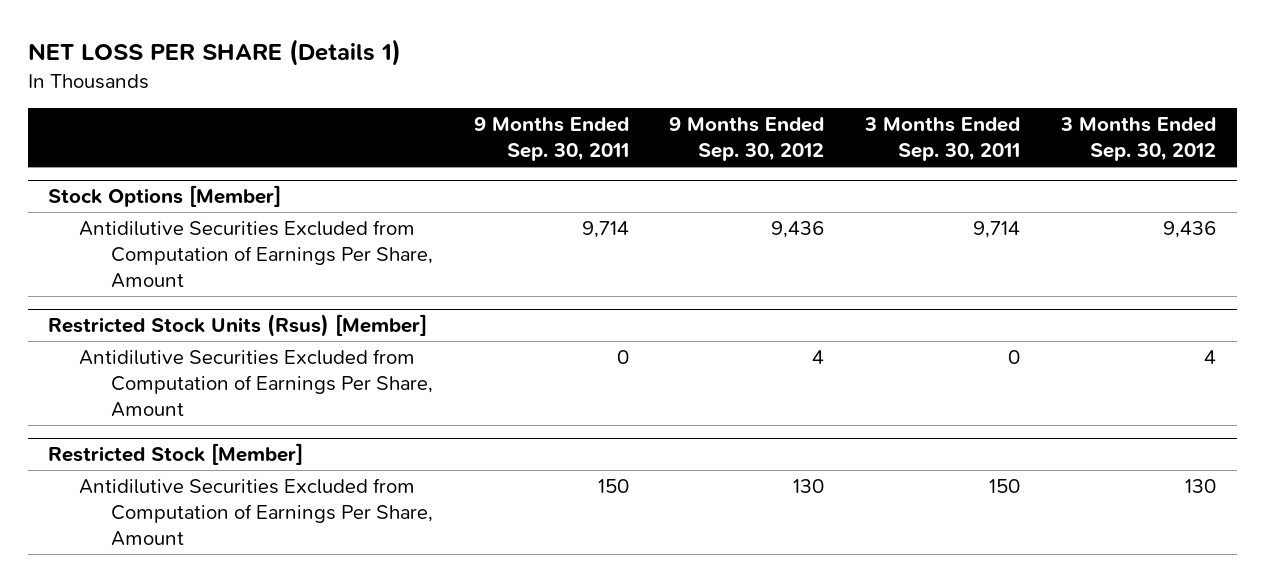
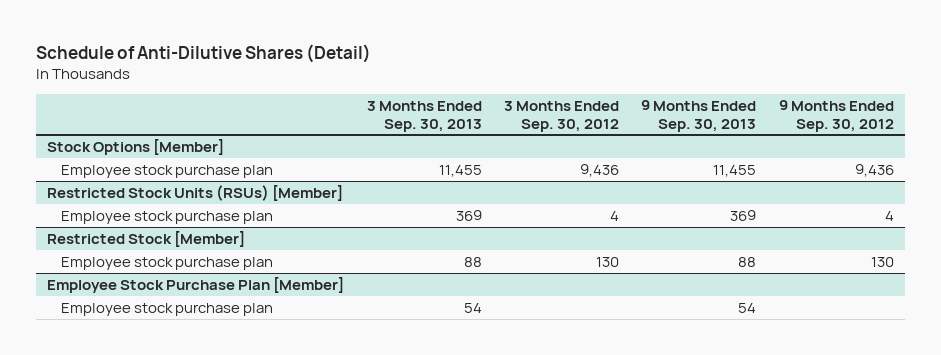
[27,38,401,66] NET LOSS PER SHARE (Details 1) -> [35,43,371,63] Schedule of Anti-Dilutive Shares (Detail)
[473,117,629,162] 9 Months Ended Sep. 30, 2011 -> none
[864,117,1021,162] 3 Months Ended Sep. 30, 2011 -> none
none -> [366,100,482,132] 3 Months Ended Sep. 30, 2013
none -> [641,99,757,132] 9 Months Ended Sep. 30, 2013
[79,219,433,289] Antidilutive Securities Excluded from Computation of Earnings Per Share, Amount -> [61,164,274,178] Employee stock purchase plan
[48,313,428,337] Restricted Stock Units (Rsus) [Member] -> [47,184,344,201] Restricted Stock Units (RSUs) [Member]
[79,348,433,418] Antidilutive Securities Excluded from Computation of Earnings Per Share, Amount -> [61,210,274,224] Employee stock purchase plan
[79,477,433,547] Antidilutive Securities Excluded from Computation of Earnings Per Share, Amount -> [61,256,274,270] Employee stock purchase plan
none -> [47,276,345,293] Employee Stock Purchase Plan [Member]
none -> [61,302,274,316] Employee stock purchase plan

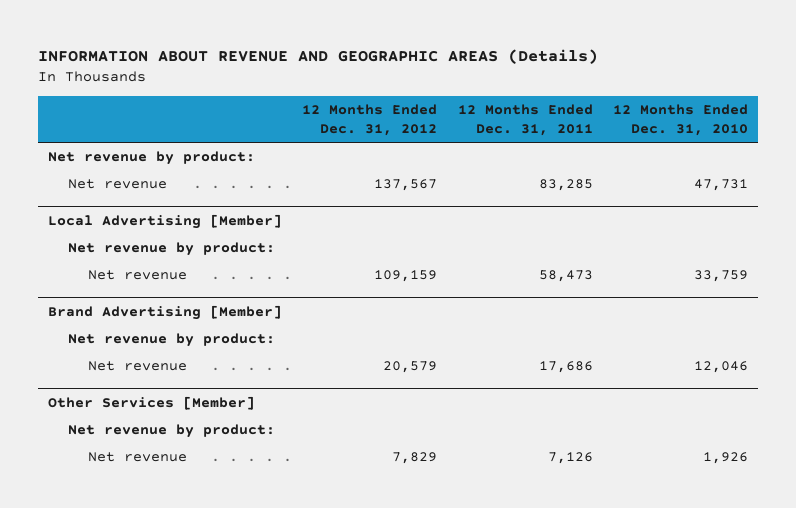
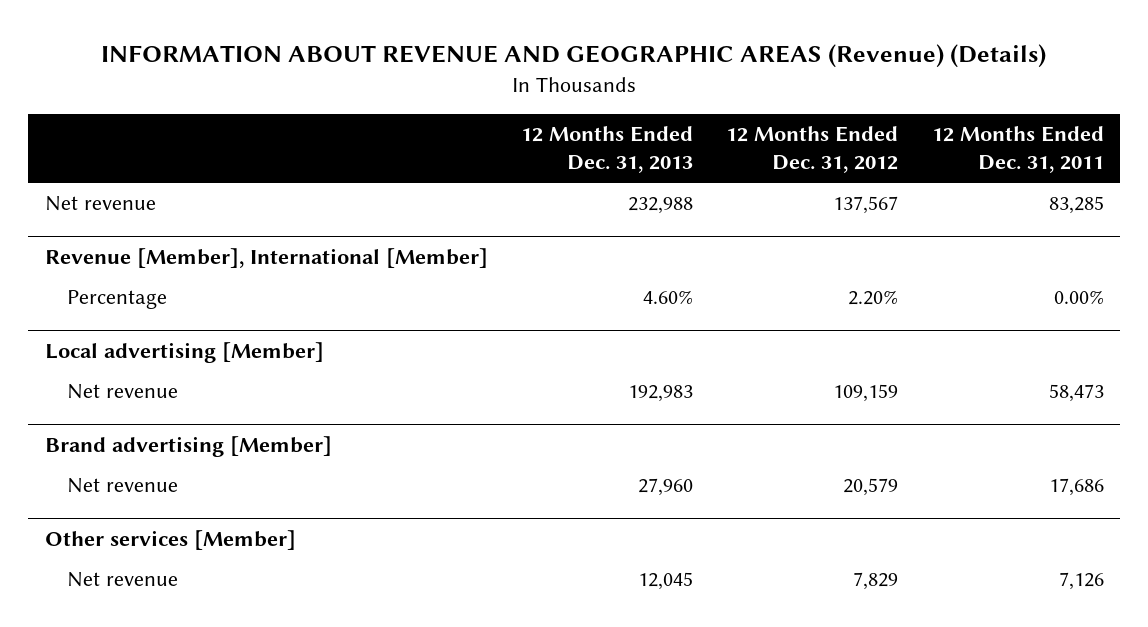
[37,48,598,64] INFORMATION ABOUT REVENUE AND GEOGRAPHIC AREAS (Details) -> [101,44,1047,69] INFORMATION ABOUT REVENUE AND GEOGRAPHIC AREAS (Revenue) (Details)
[612,103,748,137] 12 Months Ended Dec. 31, 2010 -> none
none -> [521,126,694,173] 12 Months Ended Dec. 31, 2013
[48,151,256,166] Net revenue by product: -> none
[68,242,276,257] Net revenue by product: -> none
none -> [44,248,488,269] Revenue [Member], International [Member]
none -> [66,290,167,310] Percentage
[48,213,283,229] Local Advertising [Member] -> [44,342,324,364] Local advertising [Member]
[68,333,276,348] Net revenue by product: -> none
[48,304,283,320] Brand Advertising [Member] -> [44,436,332,458] Brand advertising [Member]
[68,424,276,439] Net revenue by product: -> none
[48,395,256,410] Other Services [Member] -> [44,530,296,551] Other services [Member]

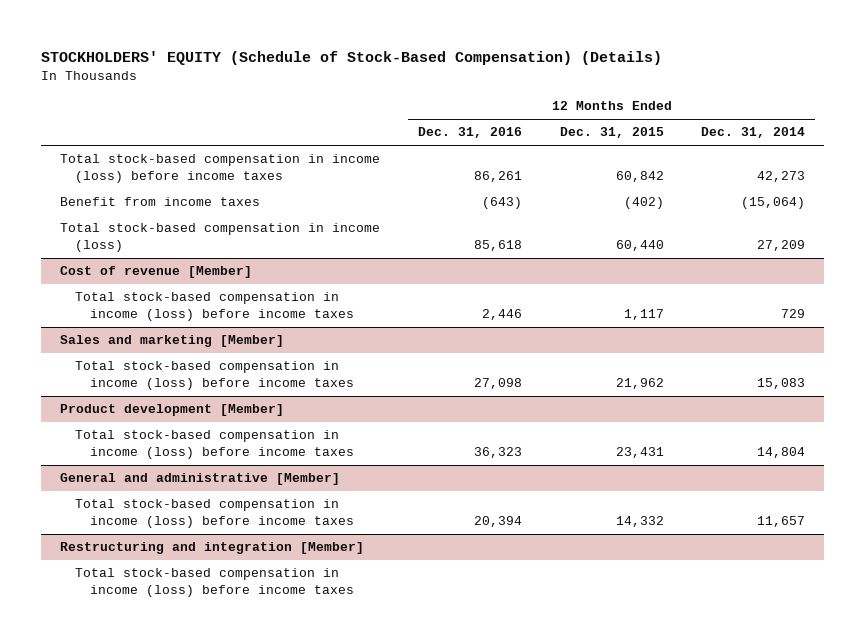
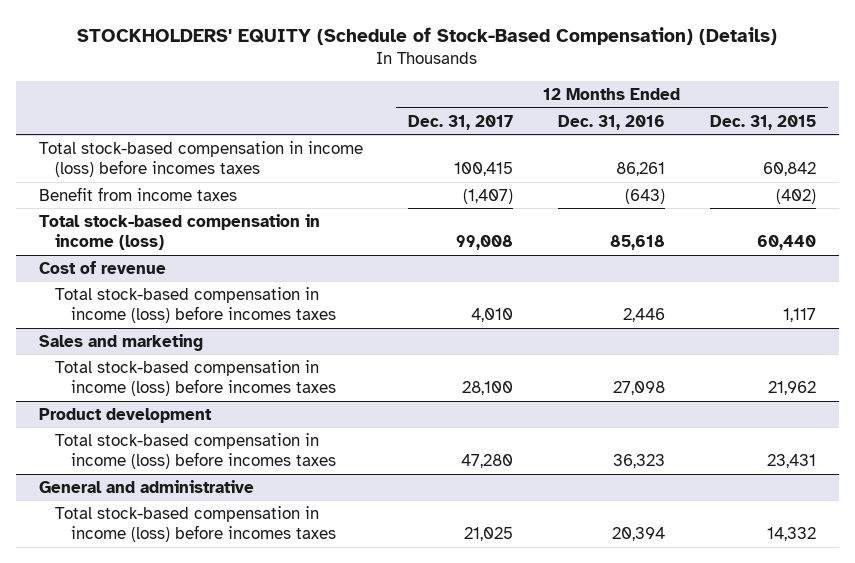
[701,127,806,139] Dec. 31, 2014 -> none
none -> [407,114,513,130] Dec. 31, 2017
[60,154,381,184] Total stock-based compensation in income (loss) before income taxes -> [38,140,363,178] Total stock-based compensation in income (loss) before incomes taxes
[60,542,365,555] Restructuring and integration [Member] -> none
[75,568,355,598] Total stock-based compensation in income (loss) before income taxes -> none
[60,266,253,279] Cost of revenue [Member] -> [38,260,166,274] Cost of revenue
[75,292,355,322] Total stock-based compensation in income (loss) before income taxes -> [54,286,337,324] Total stock-based compensation in income (loss) before incomes taxes
[60,335,285,348] Sales and marketing [Member] -> [38,333,203,351] Sales and marketing
[75,361,355,391] Total stock-based compensation in income (loss) before income taxes -> [54,359,337,397] Total stock-based compensation in income (loss) before incomes taxes
[60,404,285,417] Product development [Member] -> [38,407,212,423] Product development
[75,430,355,460] Total stock-based compensation in income (loss) before income taxes -> [54,432,337,470] Total stock-based compensation in income (loss) before incomes taxes
[60,473,341,486] General and administrative [Member] -> [38,479,254,493] General and administrative
[75,499,355,529] Total stock-based compensation in income (loss) before income taxes -> [54,505,337,543] Total stock-based compensation in income (loss) before incomes taxes

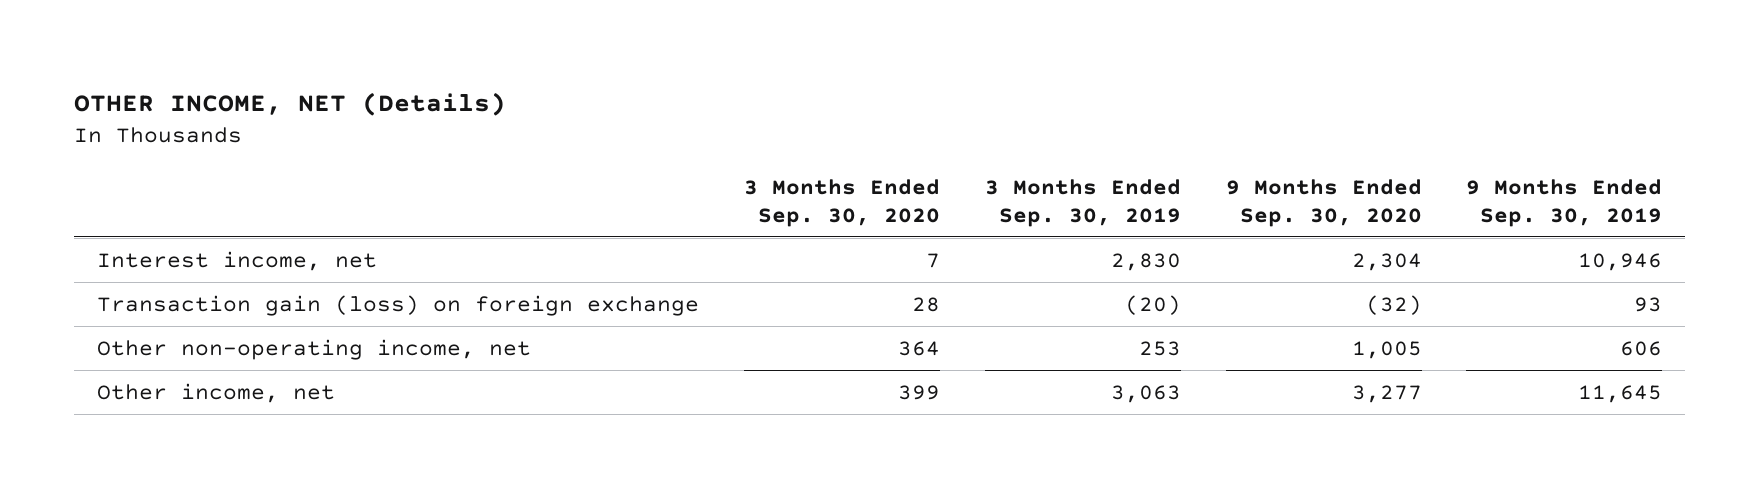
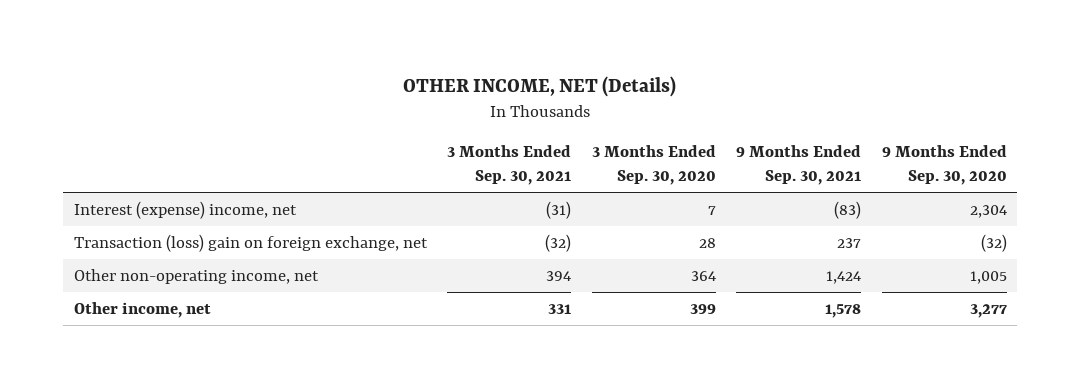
[984,178,1181,228] 3 Months Ended Sep. 30, 2019 -> none
[1466,178,1663,228] 9 Months Ended Sep. 30, 2019 -> none
none -> [447,145,572,186] 3 Months Ended Sep. 30, 2021
none -> [736,145,862,186] 9 Months Ended Sep. 30, 2021
[96,250,377,271] Interest income, net -> [73,200,297,219] Interest (expense) income, net
[96,294,699,316] Transaction gain (loss) on foreign exchange -> [73,233,428,252] Transaction (loss) gain on foreign exchange, net

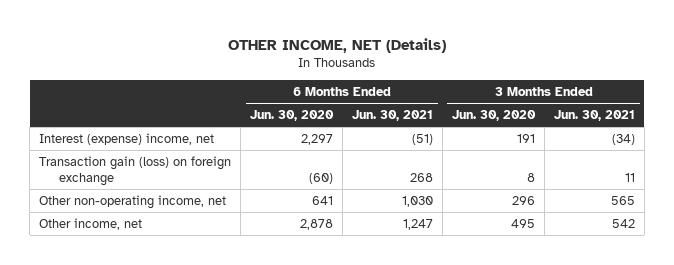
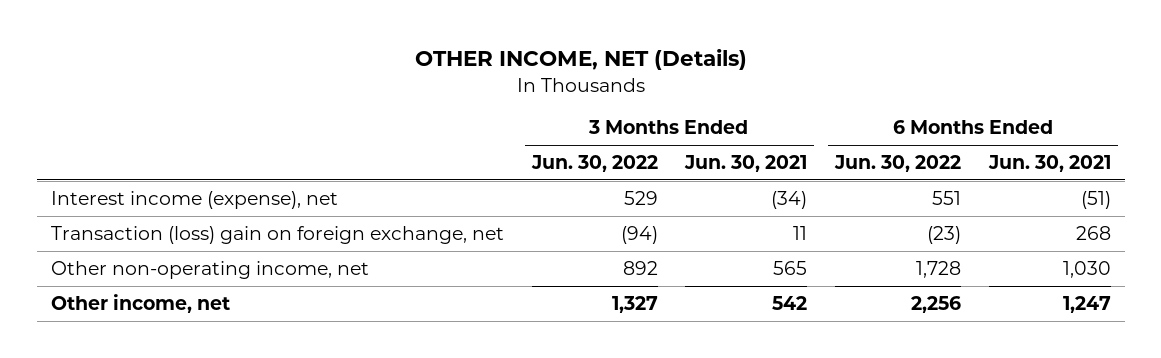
[250,110,335,122] Jun. 30, 2020 -> none
[452,110,537,122] Jun. 30, 2020 -> none
none -> [530,155,658,173] Jun. 30, 2022
none -> [833,155,961,173] Jun. 30, 2022
[39,132,215,145] Interest (expense) income, net -> [50,190,338,209] Interest income (expense), net
[39,155,232,187] Transaction gain (loss) on foreign exchange -> [50,225,504,244] Transaction (loss) gain on foreign exchange, net

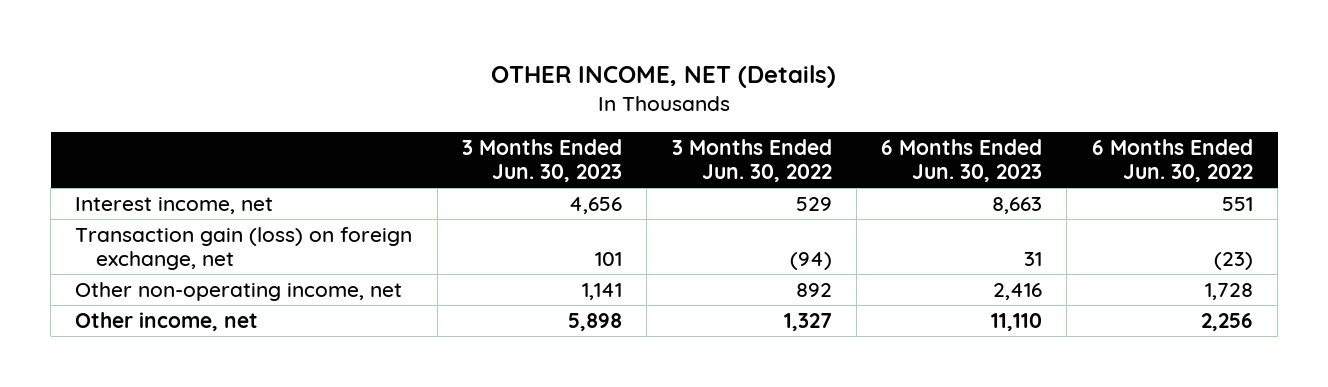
[684,155,808,173] Jun. 30, 2021 -> none
[987,155,1111,173] Jun. 30, 2021 -> none
none -> [461,139,622,183] 3 Months Ended Jun. 30, 2023
none -> [881,139,1043,183] 6 Months Ended Jun. 30, 2023
[50,190,338,209] Interest income (expense), net -> [75,196,274,214] Interest income, net
[50,225,504,244] Transaction (loss) gain on foreign exchange, net -> [75,226,413,271] Transaction gain (loss) on foreign exchange, net

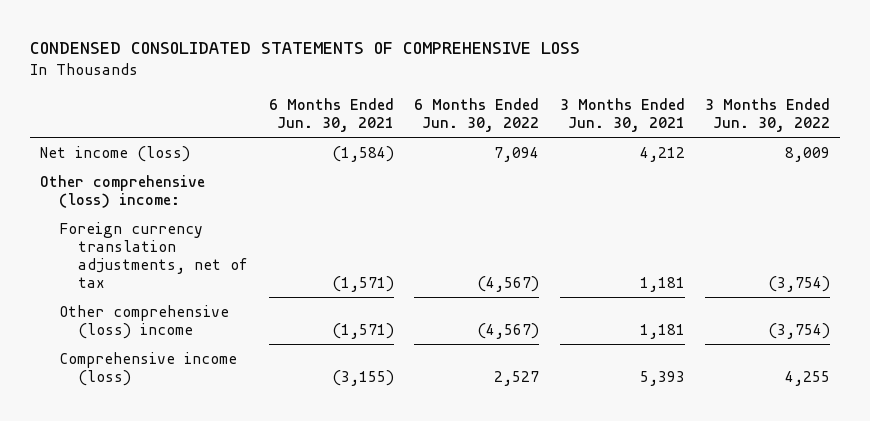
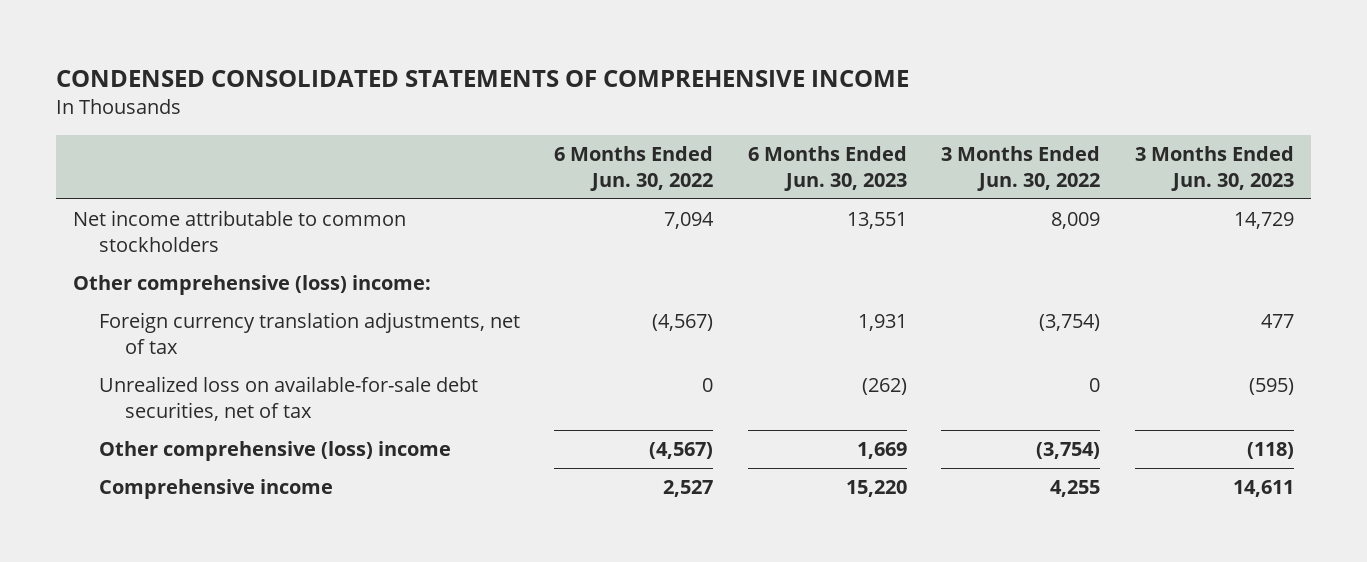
[30,41,581,54] CONDENSED CONSOLIDATED STATEMENTS OF COMPREHENSIVE LOSS -> [55,70,909,88] CONDENSED CONSOLIDATED STATEMENTS OF COMPREHENSIVE INCOME
[268,98,394,132] 6 Months Ended Jun. 30, 2021 -> none
[559,98,685,132] 3 Months Ended Jun. 30, 2021 -> none
none -> [747,146,907,191] 6 Months Ended Jun. 30, 2023
none -> [1134,146,1294,191] 3 Months Ended Jun. 30, 2023
[40,145,191,162] Net income (loss) -> [72,210,406,253] Net income attributable to common stockholders
none -> [98,376,478,422] Unrealized loss on available-for-sale debt securities, net of tax
[59,351,238,386] Comprehensive income (loss) -> [98,479,333,500] Comprehensive income

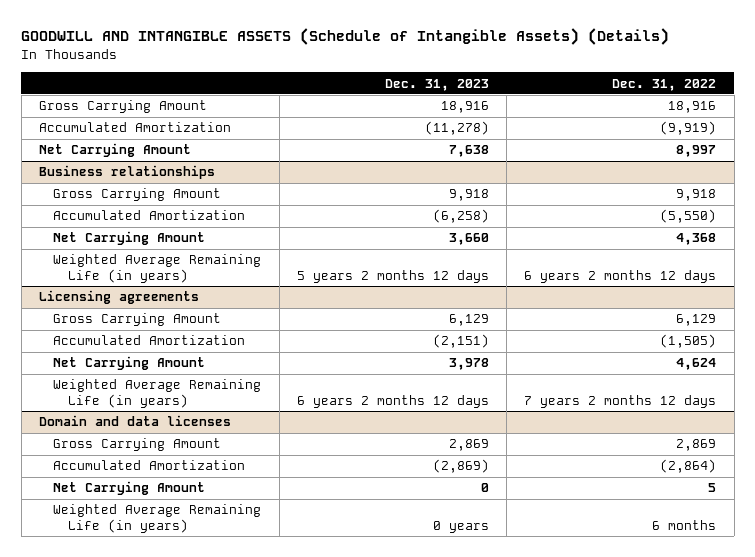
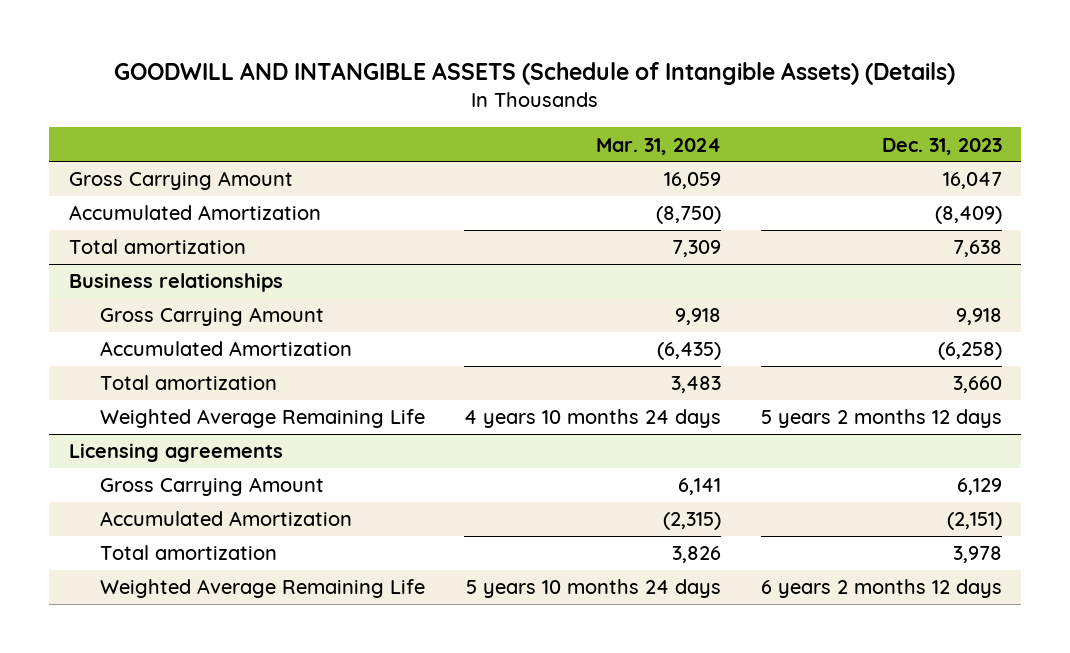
[612,78,717,91] Dec. 31, 2022 -> none
none -> [596,137,722,155] Mar. 31, 2024
[440,101,489,114] 18,916 -> [942,172,1002,190] 16,047
[424,121,489,136] (11,278) -> [934,206,1002,225] (8,409)
[38,143,191,158] Net Carrying Amount -> [68,239,246,255] Total amortization
[53,231,206,246] Net Carrying Amount -> [100,375,278,391] Total amortization
[53,254,262,283] Weighted Average Remaining Life (in years) -> [100,409,426,429] Weighted Average Remaining Life
[38,415,231,427] Domain and data licenses -> none
[53,438,222,452] Gross Carrying Amount -> none
[53,460,246,471] Accumulated Amortization -> none
[53,481,206,496] Net Carrying Amount -> none
[53,504,262,533] Weighted Average Remaining Life (in years) -> none
[53,356,206,371] Net Carrying Amount -> [100,545,278,561] Total amortization
[53,379,262,408] Weighted Average Remaining Life (in years) -> [100,579,426,599] Weighted Average Remaining Life

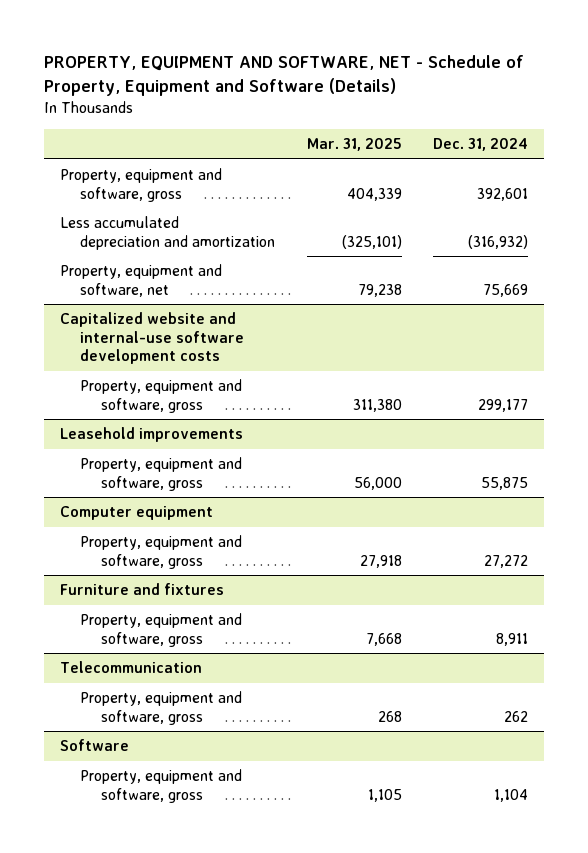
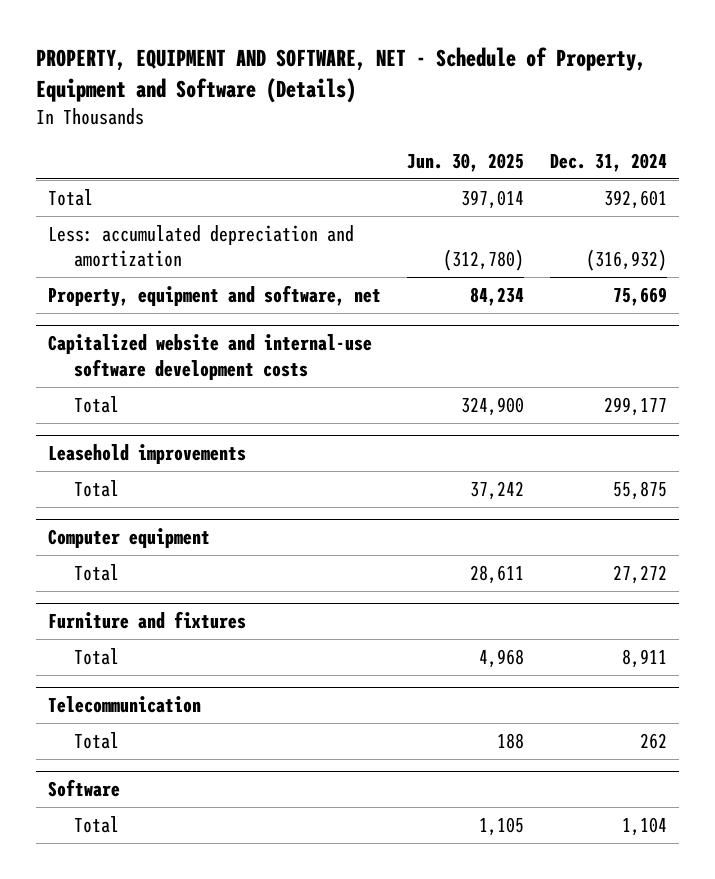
[306,137,402,151] Mar. 31, 2025 -> none
none -> [406,153,524,173] Jun. 30, 2025
[60,168,223,202] Property, equipment and software, gross -> [48,188,94,206] Total
[60,216,276,250] Less accumulated depreciation and amortization -> [48,224,355,268] Less: accumulated depreciation and amortization
[80,379,243,413] Property, equipment and software, gross -> [73,395,119,413] Total
[80,457,243,491] Property, equipment and software, gross -> [73,479,119,497] Total
[80,535,243,569] Property, equipment and software, gross -> [73,563,119,581] Total
[80,613,243,647] Property, equipment and software, gross -> [73,647,119,665] Total
[80,691,243,725] Property, equipment and software, gross -> [73,731,119,749] Total
[80,769,243,803] Property, equipment and software, gross -> [73,815,119,833] Total

